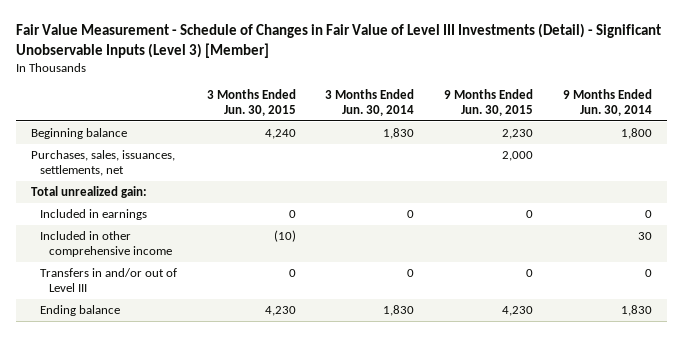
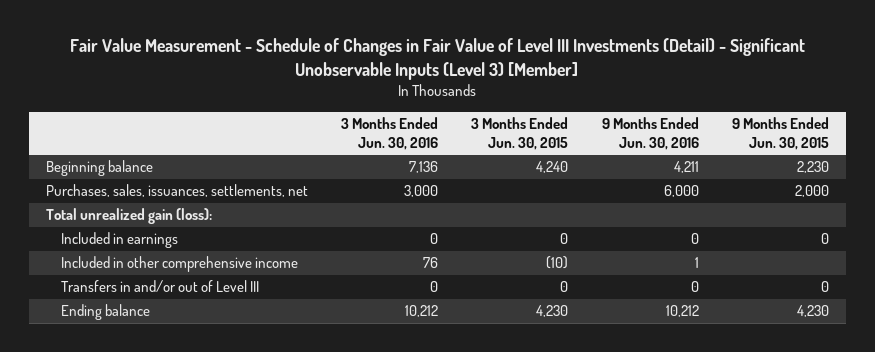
[325,89,415,116] 3 Months Ended Jun. 30, 2014 -> none
[562,89,652,116] 9 Months Ended Jun. 30, 2014 -> none
none -> [340,117,438,150] 3 Months Ended Jun. 30, 2016
none -> [601,117,699,150] 9 Months Ended Jun. 30, 2016
[30,186,147,199] Total unrealized gain: -> [45,208,212,225] Total unrealized gain (loss):

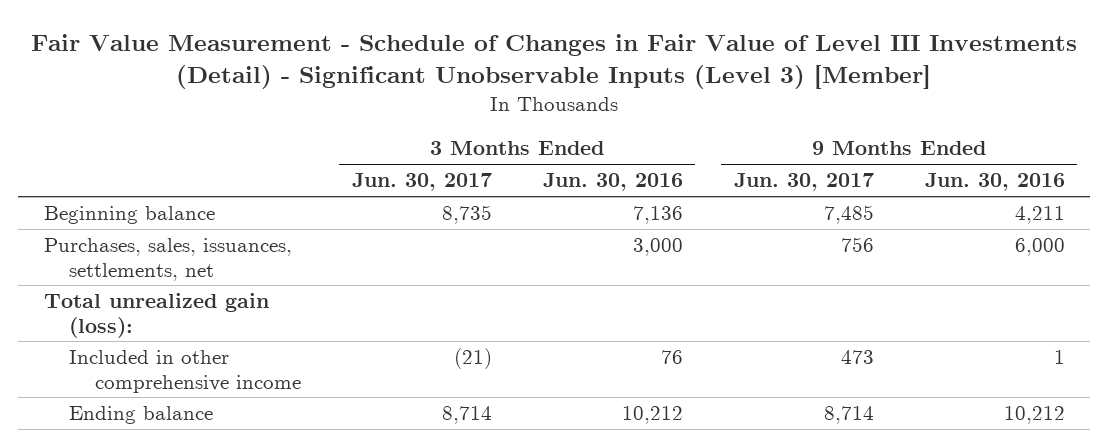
[471,117,569,150] 3 Months Ended Jun. 30, 2015 -> none
[732,117,830,150] 9 Months Ended Jun. 30, 2015 -> none
none -> [351,173,492,192] Jun. 30, 2017
none -> [733,173,874,192] Jun. 30, 2017
[60,232,178,249] Included in earnings -> none
[60,280,259,293] Transfers in and/or out of Level III -> none

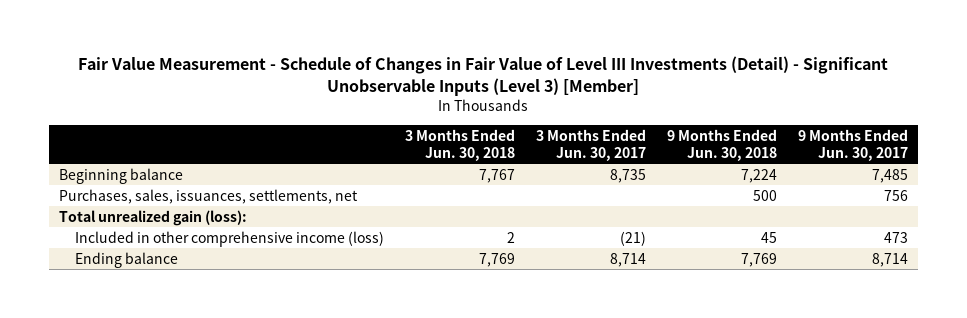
[542,173,683,192] Jun. 30, 2016 -> none
[924,173,1065,192] Jun. 30, 2016 -> none
none -> [405,128,516,162] 3 Months Ended Jun. 30, 2018
none -> [666,128,777,162] 9 Months Ended Jun. 30, 2018
[69,350,301,393] Included in other comprehensive income -> [75,230,385,247] Included in other comprehensive income (loss)

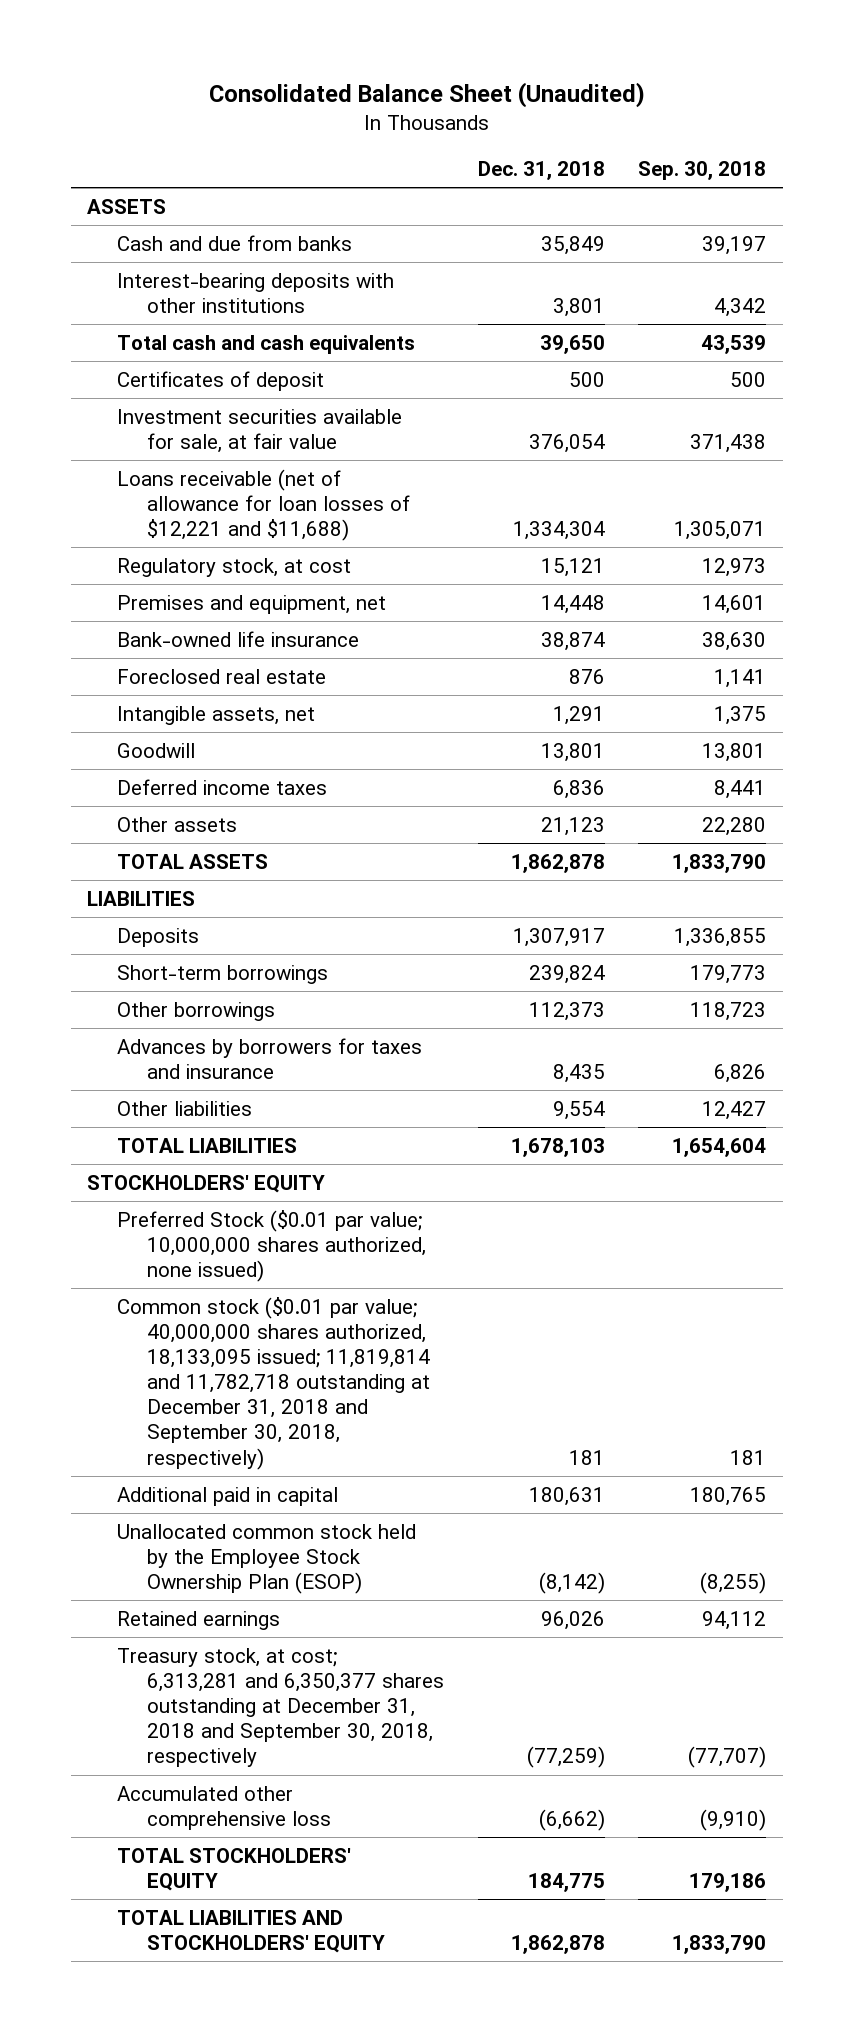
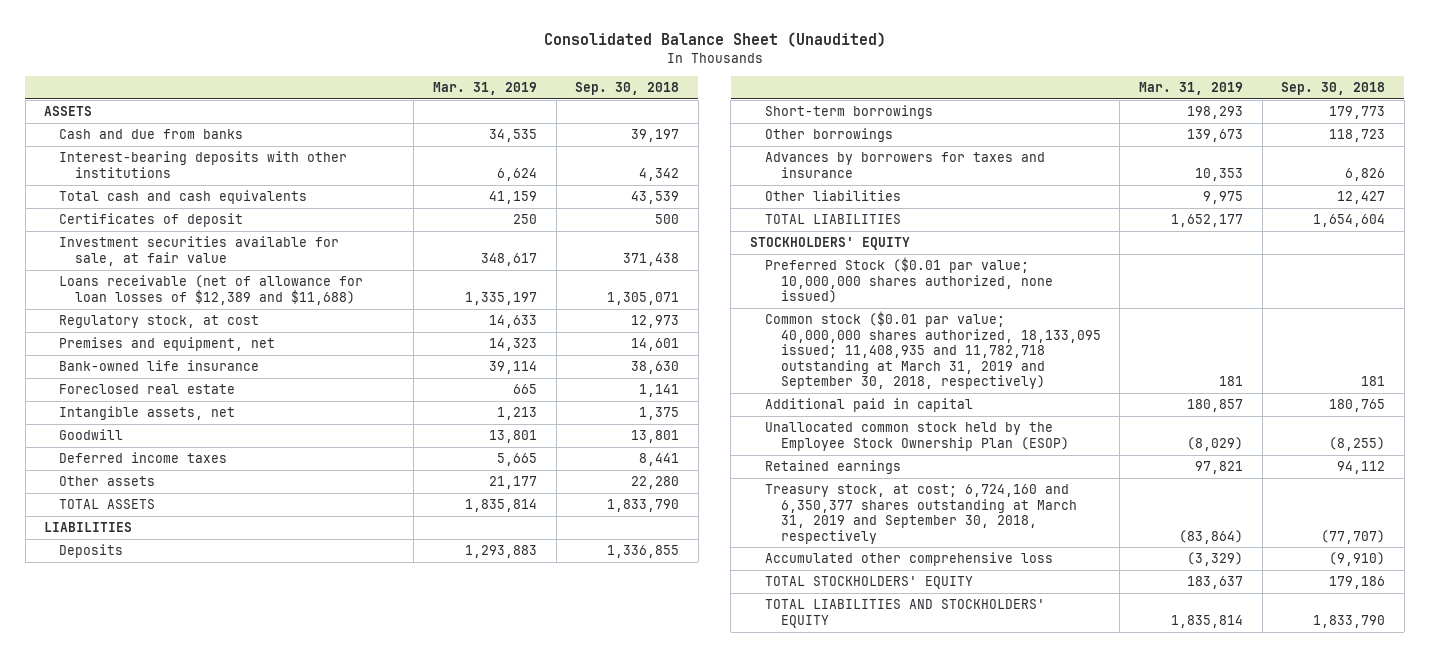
[477,160,605,180] Dec. 31, 2018 -> none
none -> [433,81,538,95] Mar. 31, 2019
[117,468,411,542] Loans receivable (net of allowance for loan losses of $12,221 and $11,688) -> [59,275,364,305] Loans receivable (net of allowance for loan losses of $12,389 and $11,688)
[117,1296,431,1470] Common stock ($0.01 par value; 40,000,000 shares authorized, 18,133,095 issued; 11,819,814 and 11,782,718 outstanding at December 31, 2018 and September 30, 2018, respectively) -> [765,311,1101,389] Common stock ($0.01 par value; 40,000,000 shares authorized, 18,133,095 issued; 11,408,935 and 11,782,718 outstanding at March 31, 2019 and September 30, 2018, respectively)
[117,1647,445,1768] Treasury stock, at cost; 6,313,281 and 6,350,377 shares outstanding at December 31, 2018 and September 30, 2018, respectively -> [765,484,1077,544] Treasury stock, at cost; 6,724,160 and 6,350,377 shares outstanding at March 31, 2019 and September 30, 2018, respectively

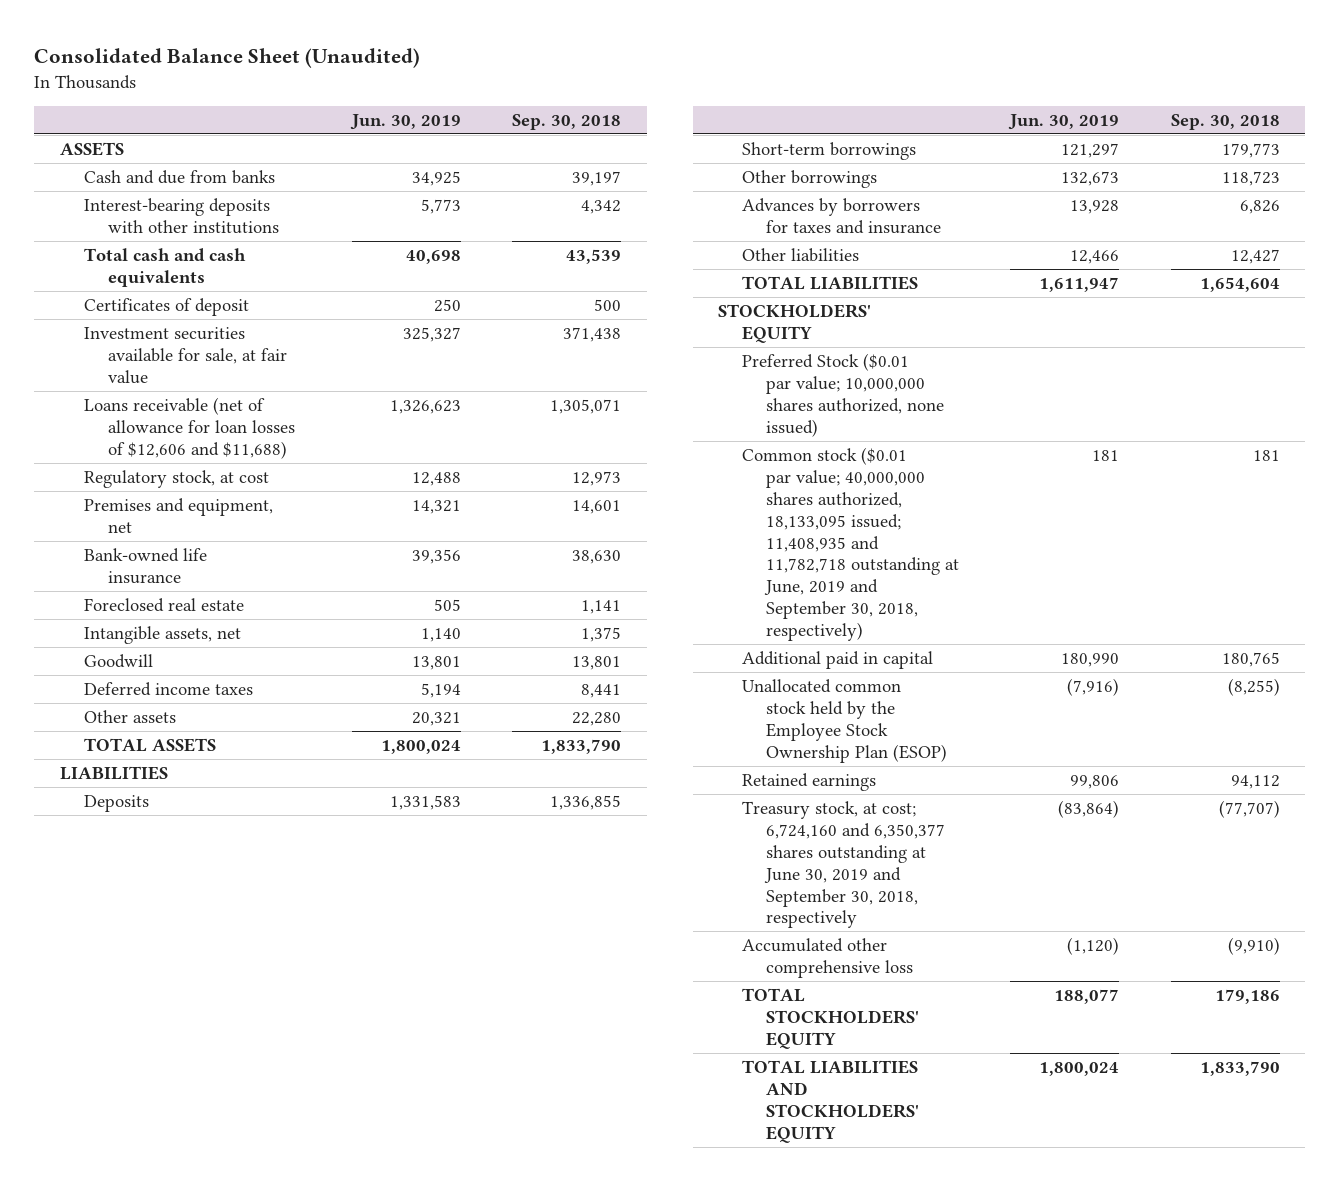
[433,81,538,95] Mar. 31, 2019 -> none
none -> [349,113,461,130] Jun. 30, 2019
[59,275,364,305] Loans receivable (net of allowance for loan losses of $12,389 and $11,688) -> [83,396,295,459] Loans receivable (net of allowance for loan losses of $12,606 and $11,688)
[765,311,1101,389] Common stock ($0.01 par value; 40,000,000 shares authorized, 18,133,095 issued; 11,408,935 and 11,782,718 outstanding at March 31, 2019 and September 30, 2018, respectively) -> [742,446,960,642] Common stock ($0.01 par value; 40,000,000 shares authorized, 18,133,095 issued; 11,408,935 and 11,782,718 outstanding at June, 2019 and September 30, 2018, respectively)
[765,484,1077,544] Treasury stock, at cost; 6,724,160 and 6,350,377 shares outstanding at March 31, 2019 and September 30, 2018, respectively -> [742,800,946,929] Treasury stock, at cost; 6,724,160 and 6,350,377 shares outstanding at June 30, 2019 and September 30, 2018, respectively

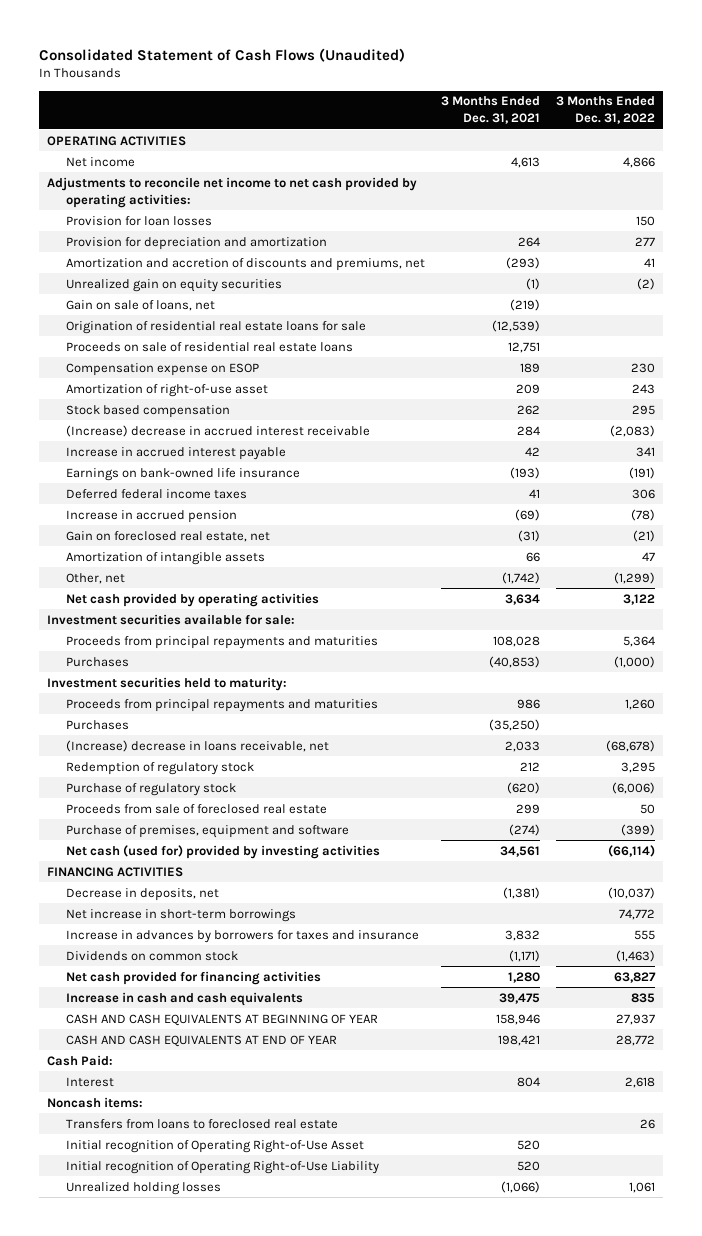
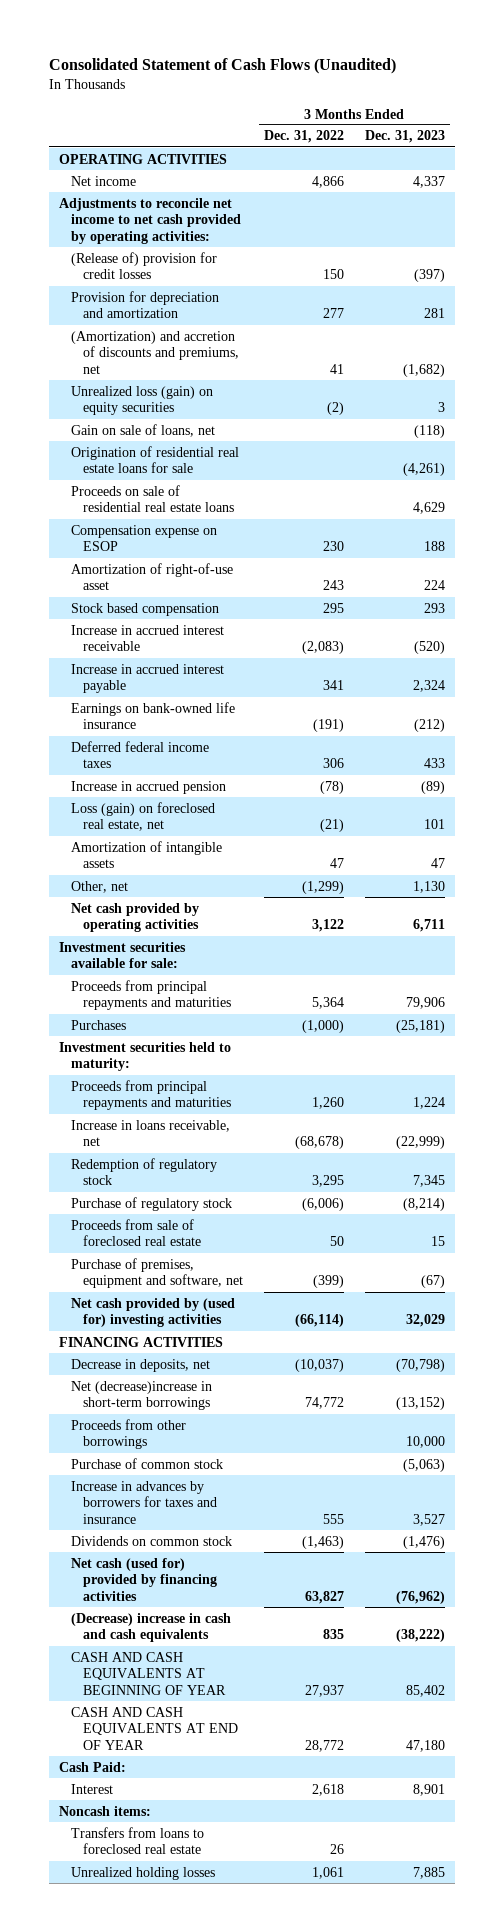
[440,96,540,125] 3 Months Ended Dec. 31, 2021 -> none
none -> [364,130,445,144] Dec. 31, 2023
[65,215,212,226] Provision for loan losses -> none
none -> [70,251,217,280] (Release of) provision for credit losses
[65,257,425,271] Amortization and accretion of discounts and premiums, net -> [70,330,239,374] (Amortization) and accretion of discounts and premiums, net
[65,278,282,292] Unrealized gain on equity securities -> [70,385,213,416] Unrealized loss (gain) on equity securities
[65,424,370,437] (Increase) decrease in accrued interest receivable -> [70,624,224,652] Increase in accrued interest receivable
[65,530,270,542] Gain on foreclosed real estate, net -> [70,801,215,832] Loss (gain) on foreclosed real estate, net
[65,719,129,730] Purchases -> none
[65,739,329,752] (Increase) decrease in loans receivable, net -> [70,1119,230,1147] Increase in loans receivable, net
[65,824,349,838] Purchase of premises, equipment and software -> [70,1257,243,1289] Purchase of premises, equipment and software, net
[65,844,380,859] Net cash (used for) provided by investing activities -> [70,1297,235,1328] Net cash provided by (used for) investing activities
[65,908,296,922] Net increase in short-term borrowings -> [70,1380,212,1411] Net (decrease)increase in short-term borrowings
none -> [70,1418,186,1450] Proceeds from other borrowings
none -> [70,1457,223,1469] Purchase of common stock
[65,970,321,985] Net cash provided for financing activities -> [70,1557,217,1601] Net cash (used for) provided by financing activities
[65,991,303,1006] Increase in cash and cash equivalents -> [70,1612,231,1643] (Decrease) increase in cash and cash equivalents
[65,1139,364,1153] Initial recognition of Operating Right-of-Use Asset -> none
[65,1160,379,1174] Initial recognition of Operating Right-of-Use Liability -> none

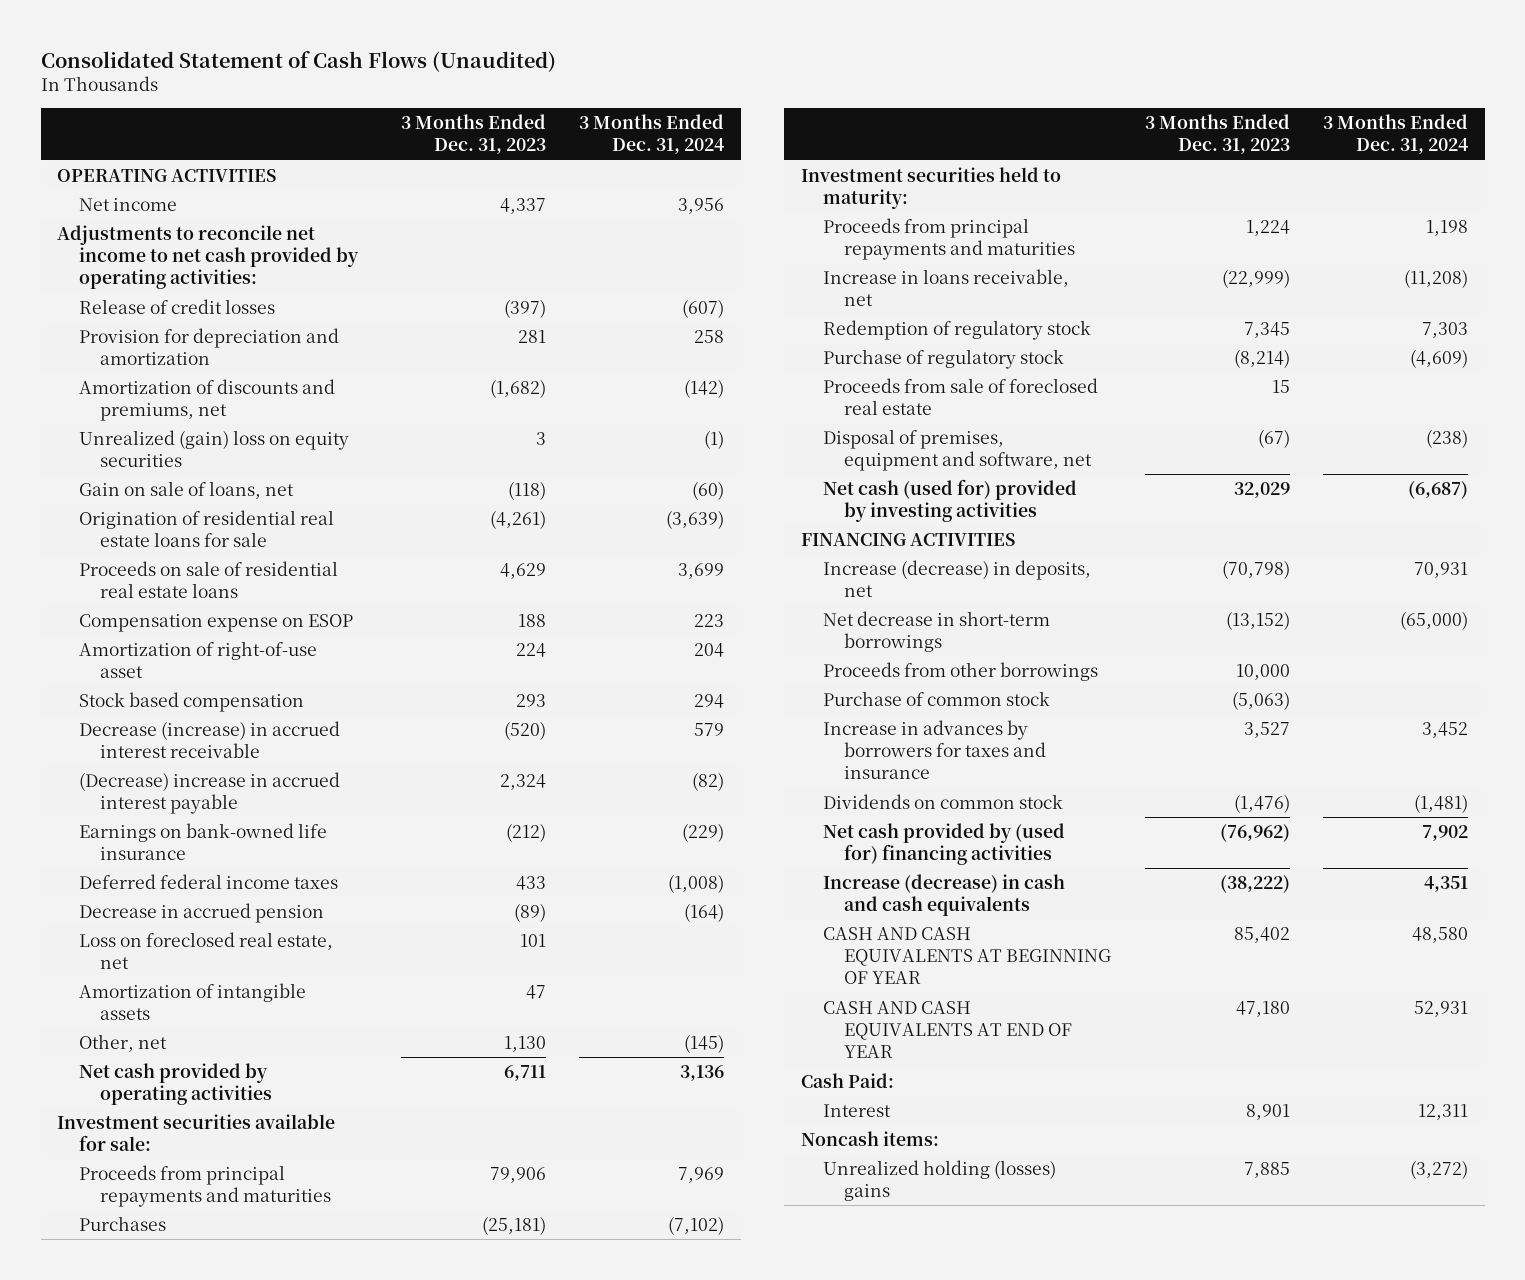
[263,130,344,144] Dec. 31, 2022 -> none
none -> [579,114,725,155] 3 Months Ended Dec. 31, 2024
[70,251,217,280] (Release of) provision for credit losses -> [78,298,275,314] Release of credit losses
[70,330,239,374] (Amortization) and accretion of discounts and premiums, net -> [78,378,335,422] Amortization of discounts and premiums, net
[70,385,213,416] Unrealized loss (gain) on equity securities -> [78,429,349,468] Unrealized (gain) loss on equity securities
[70,624,224,652] Increase in accrued interest receivable -> [78,720,340,759] Decrease (increase) in accrued interest receivable
[70,663,224,694] Increase in accrued interest payable -> [78,771,340,815] (Decrease) increase in accrued interest payable
[70,780,226,794] Increase in accrued pension -> [78,902,324,923] Decrease in accrued pension
[70,801,215,832] Loss (gain) on foreclosed real estate, net -> [78,931,333,970] Loss on foreclosed real estate, net
[70,1257,243,1289] Purchase of premises, equipment and software, net -> [822,428,1093,472] Disposal of premises, equipment and software, net
[70,1297,235,1328] Net cash provided by (used for) investing activities -> [822,478,1077,523] Net cash (used for) provided by investing activities
[70,1358,210,1372] Decrease in deposits, net -> [822,559,1091,598] Increase (decrease) in deposits, net
[70,1380,212,1411] Net (decrease)increase in short-term borrowings -> [822,610,1050,653] Net decrease in short-term borrowings
[70,1557,217,1601] Net cash (used for) provided by financing activities -> [822,822,1065,866] Net cash provided by (used for) financing activities
[70,1612,231,1643] (Decrease) increase in cash and cash equivalents -> [822,873,1065,917] Increase (decrease) in cash and cash equivalents
[70,1826,204,1855] Transfers from loans to foreclosed real estate -> none
[70,1866,215,1880] Unrealized holding losses -> [822,1159,1056,1202] Unrealized holding (losses) gains

